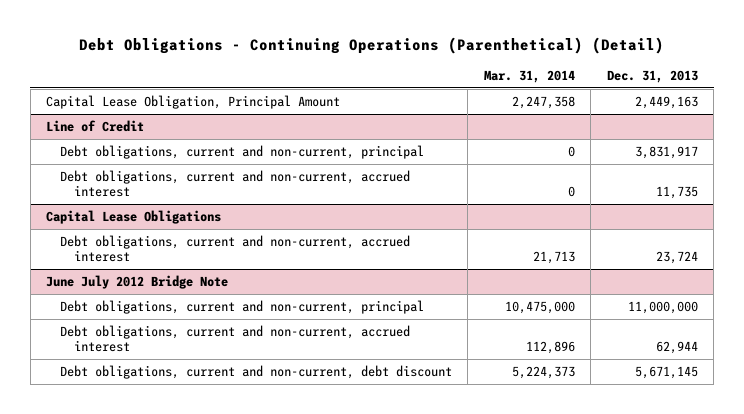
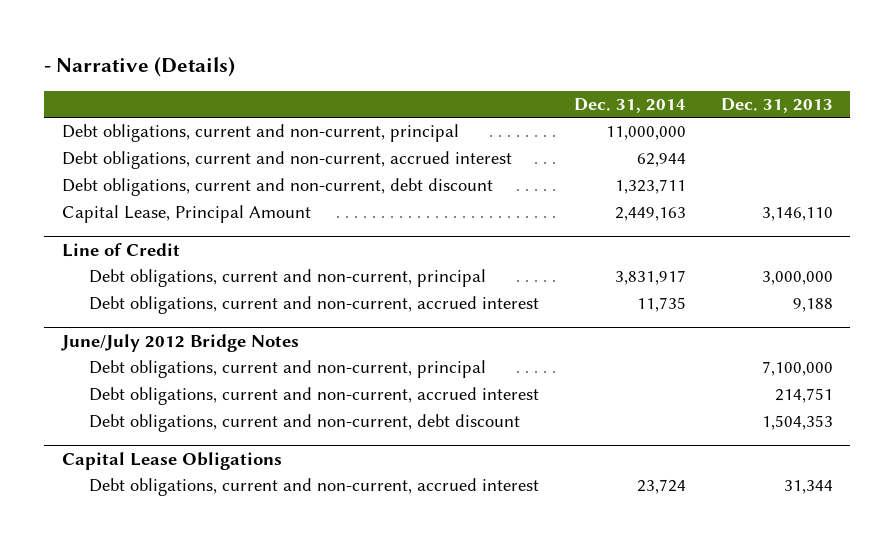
[78,36,664,54] Debt Obligations - Continuing Operations (Parenthetical) (Detail) -> [43,57,235,78] - Narrative (Details)
[483,69,575,83] Mar. 31, 2014 -> none
none -> [573,97,686,113] Dec. 31, 2014
none -> [61,124,459,143] Debt obligations, current and non-current, principal
none -> [61,151,512,170] Debt obligations, current and non-current, accrued interest
none -> [61,178,493,197] Debt obligations, current and non-current, debt discount
[45,95,340,110] Capital Lease Obligation, Principal Amount -> [61,205,311,224] Capital Lease, Principal Amount
[634,96,698,110] 2,449,163 -> [761,207,833,222] 3,146,110
[634,146,698,160] 3,831,917 -> [761,271,833,286] 3,000,000
[655,186,698,200] 11,735 -> [792,298,833,313] 9,188
none -> [60,334,299,353] June/July 2012 Bridge Notes
none -> [88,360,486,379] Debt obligations, current and non-current, principal
none -> [88,387,539,406] Debt obligations, current and non-current, accrued interest
none -> [88,414,520,433] Debt obligations, current and non-current, debt discount
[45,275,228,290] June July 2012 Bridge Note -> none
[59,300,424,315] Debt obligations, current and non-current, principal -> none
[59,325,410,353] Debt obligations, current and non-current, accrued interest -> none
[59,365,452,380] Debt obligations, current and non-current, debt discount -> none
[655,251,698,265] 23,724 -> [783,480,833,495] 31,344

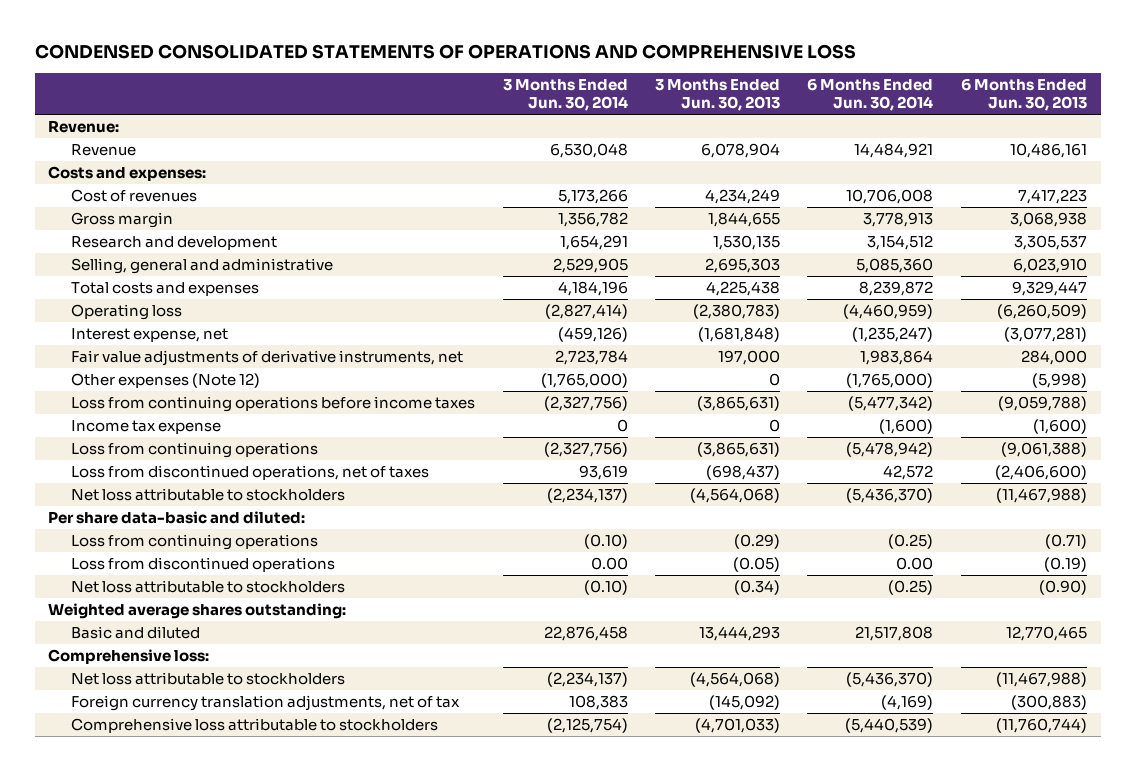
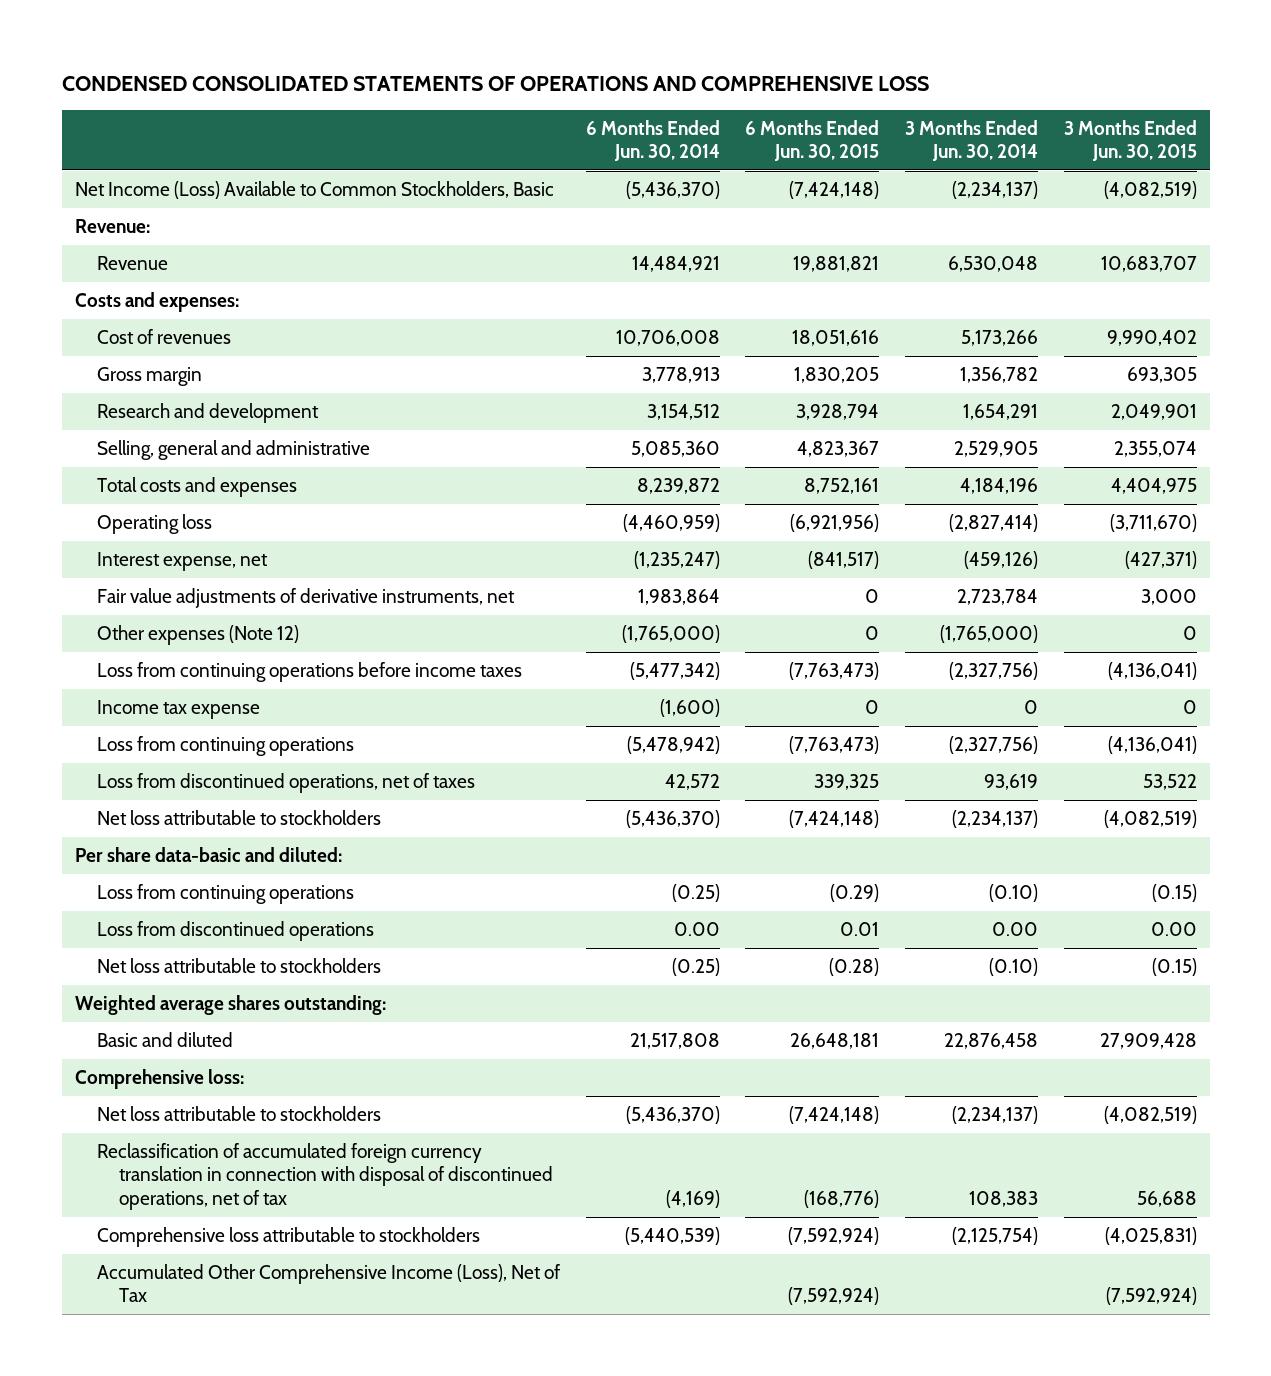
[655,79,781,112] 3 Months Ended Jun. 30, 2013 -> none
[960,78,1087,112] 6 Months Ended Jun. 30, 2013 -> none
none -> [745,119,880,161] 6 Months Ended Jun. 30, 2015
none -> [1063,119,1197,161] 3 Months Ended Jun. 30, 2015
none -> [74,181,554,200] Net Income (Loss) Available to Common Stockholders, Basic
[71,694,461,711] Foreign currency translation adjustments, net of tax -> [96,1143,554,1210] Reclassification of accumulated foreign currency translation in connection with disposal of discontinued operations, net of tax
none -> [96,1264,561,1303] Accumulated Other Comprehensive Income (Loss), Net of Tax

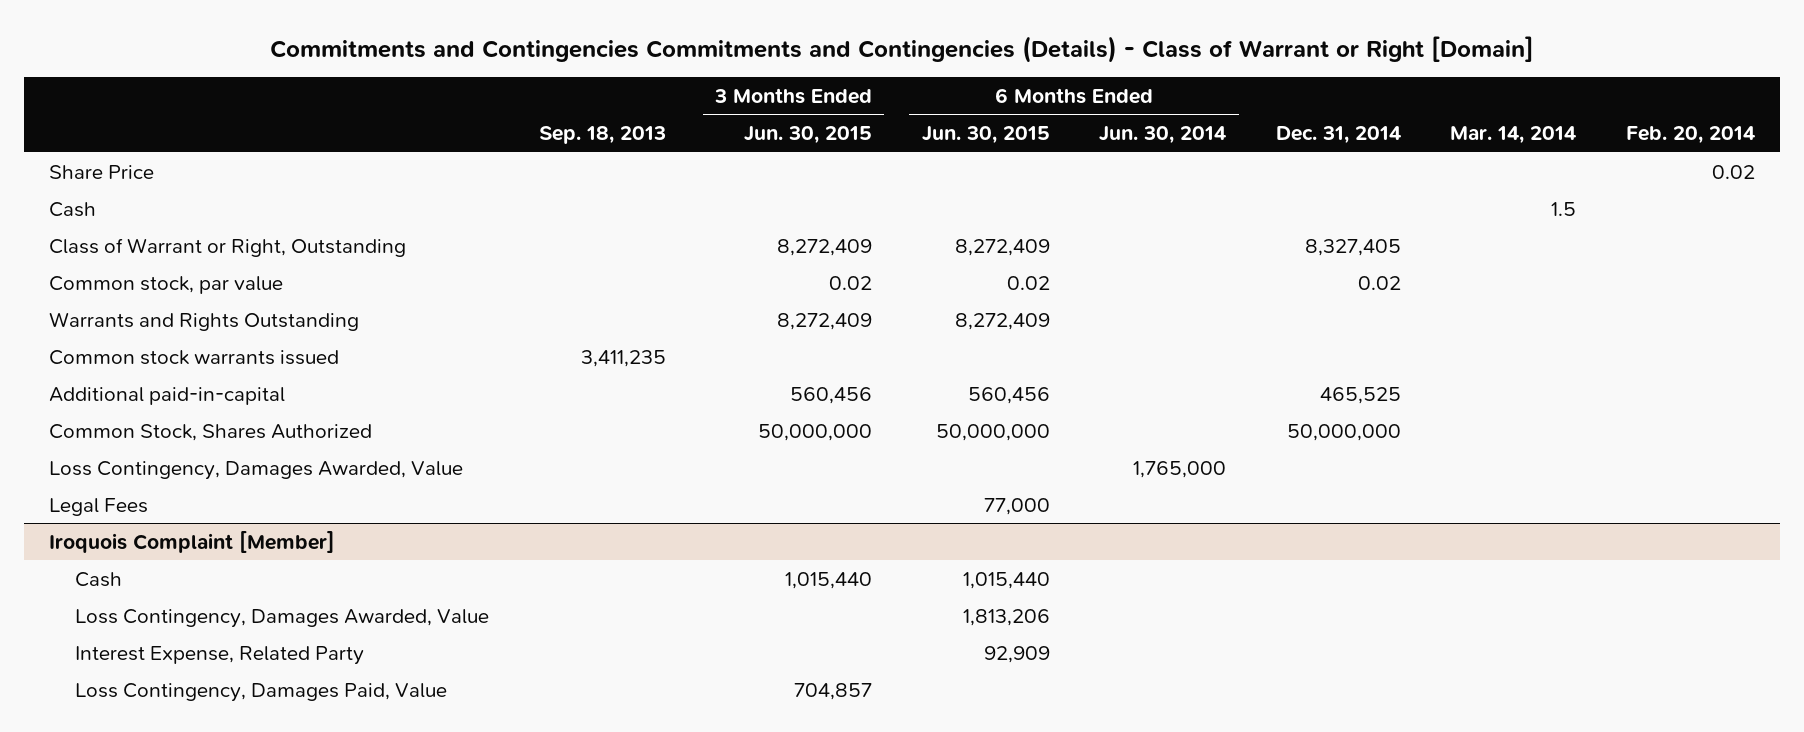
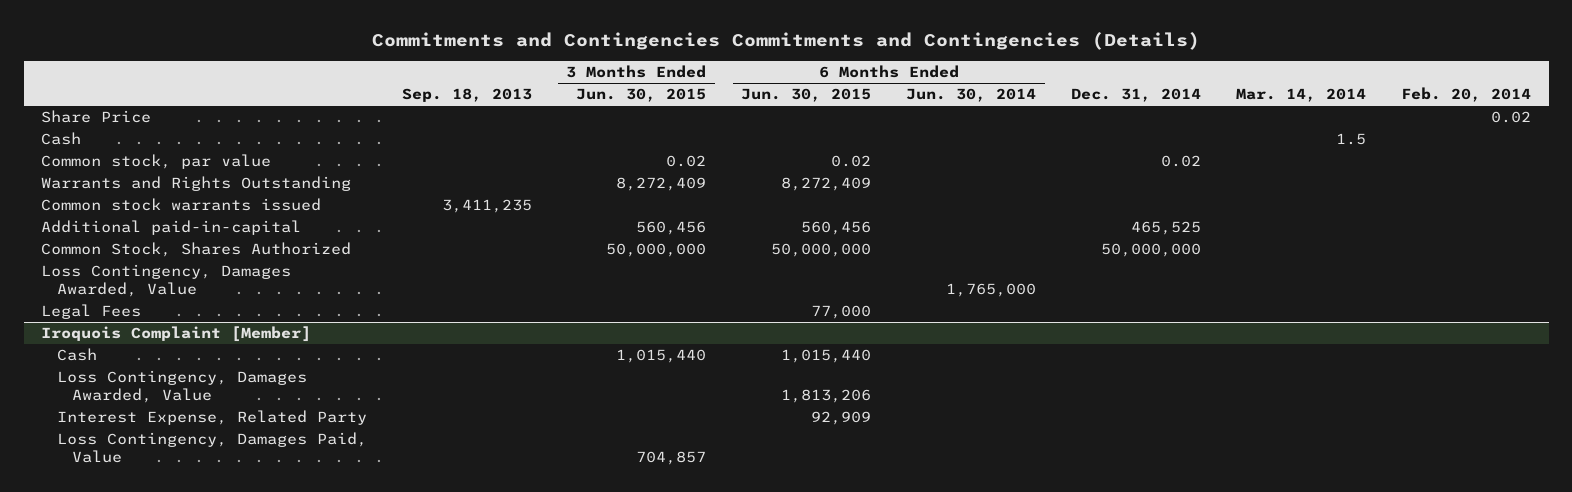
[269,35,1534,63] Commitments and Contingencies Commitments and Contingencies (Details) - Class of Warrant or Right [Domain] -> [372,32,1201,51] Commitments and Contingencies Commitments and Contingencies (Details)
[48,237,406,257] Class of Warrant or Right, Outstanding -> none

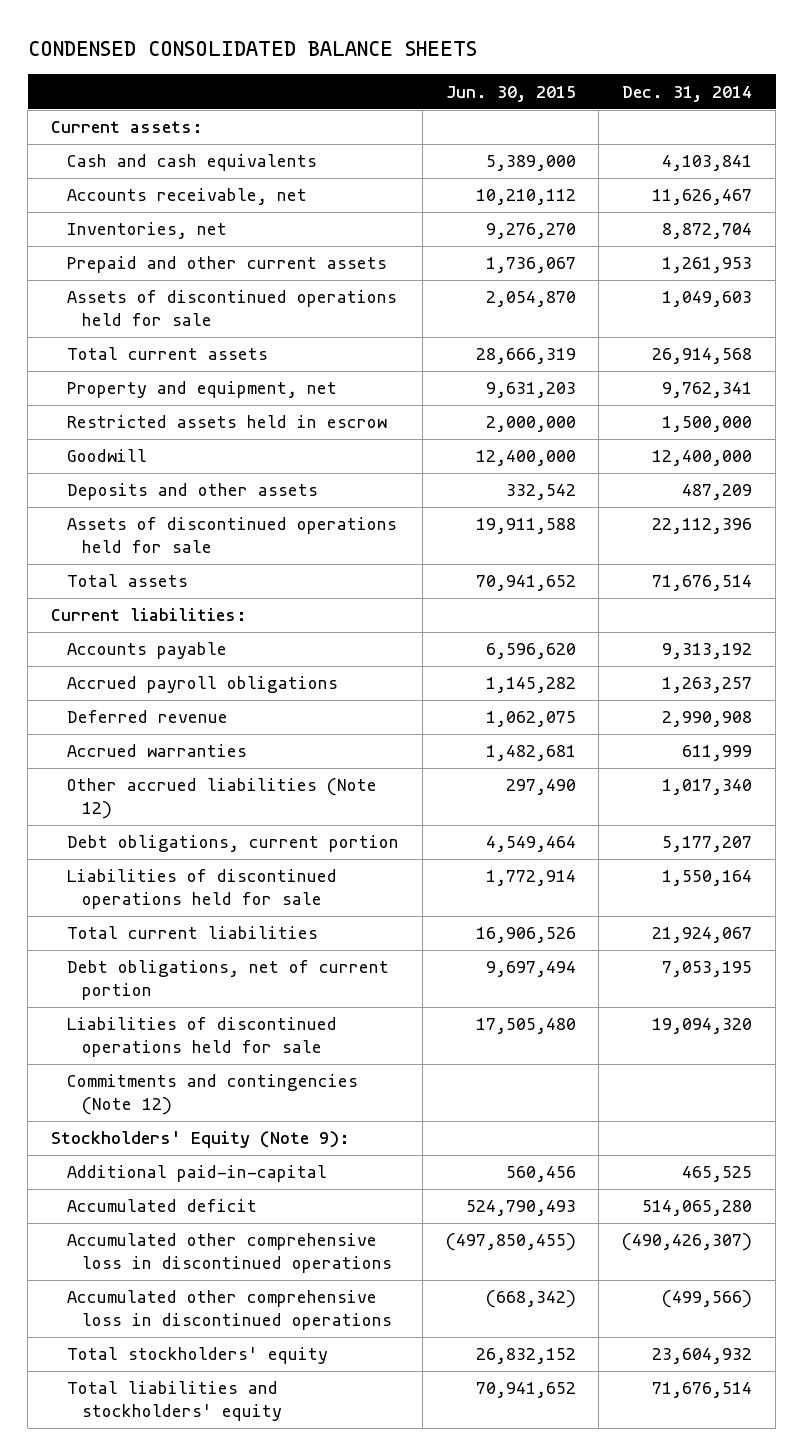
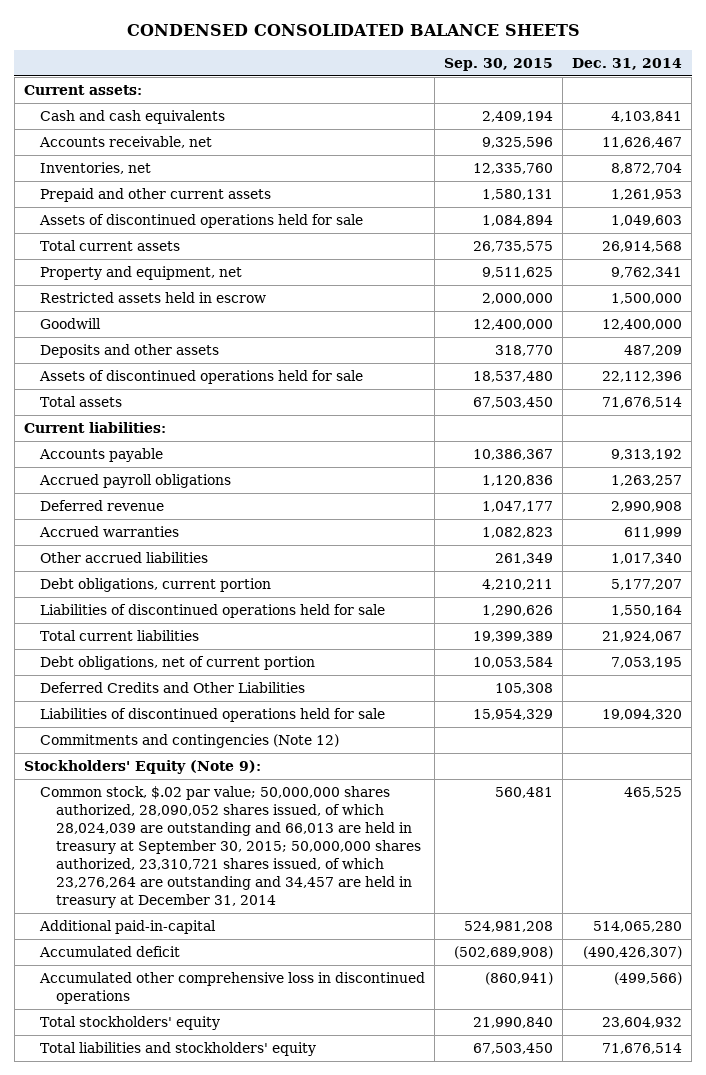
[445,85,576,102] Jun. 30, 2015 -> none
none -> [444,57,554,71] Sep. 30, 2015
[66,778,377,819] Other accrued liabilities (Note 12) -> [40,552,209,564] Other accrued liabilities
none -> [40,682,306,694] Deferred Credits and Other Liabilities
[66,1233,392,1273] Accumulated other comprehensive loss in discontinued operations -> none
none -> [40,786,422,908] Common stock, $.02 par value; 50,000,000 shares authorized, 28,090,052 shares issued, of which 28,024,039 are outstanding and 66,013 are held in treasury at September 30, 2015; 50,000,000 shares authorized, 23,310,721 shares issued, of which 23,276,264 are outstanding and 34,457 are held in treasury at December 31, 2014
[682,1166,753,1183] 465,525 -> [593,921,683,933] 514,065,280
[642,1200,753,1217] 514,065,280 -> [583,946,683,960] (490,426,307)

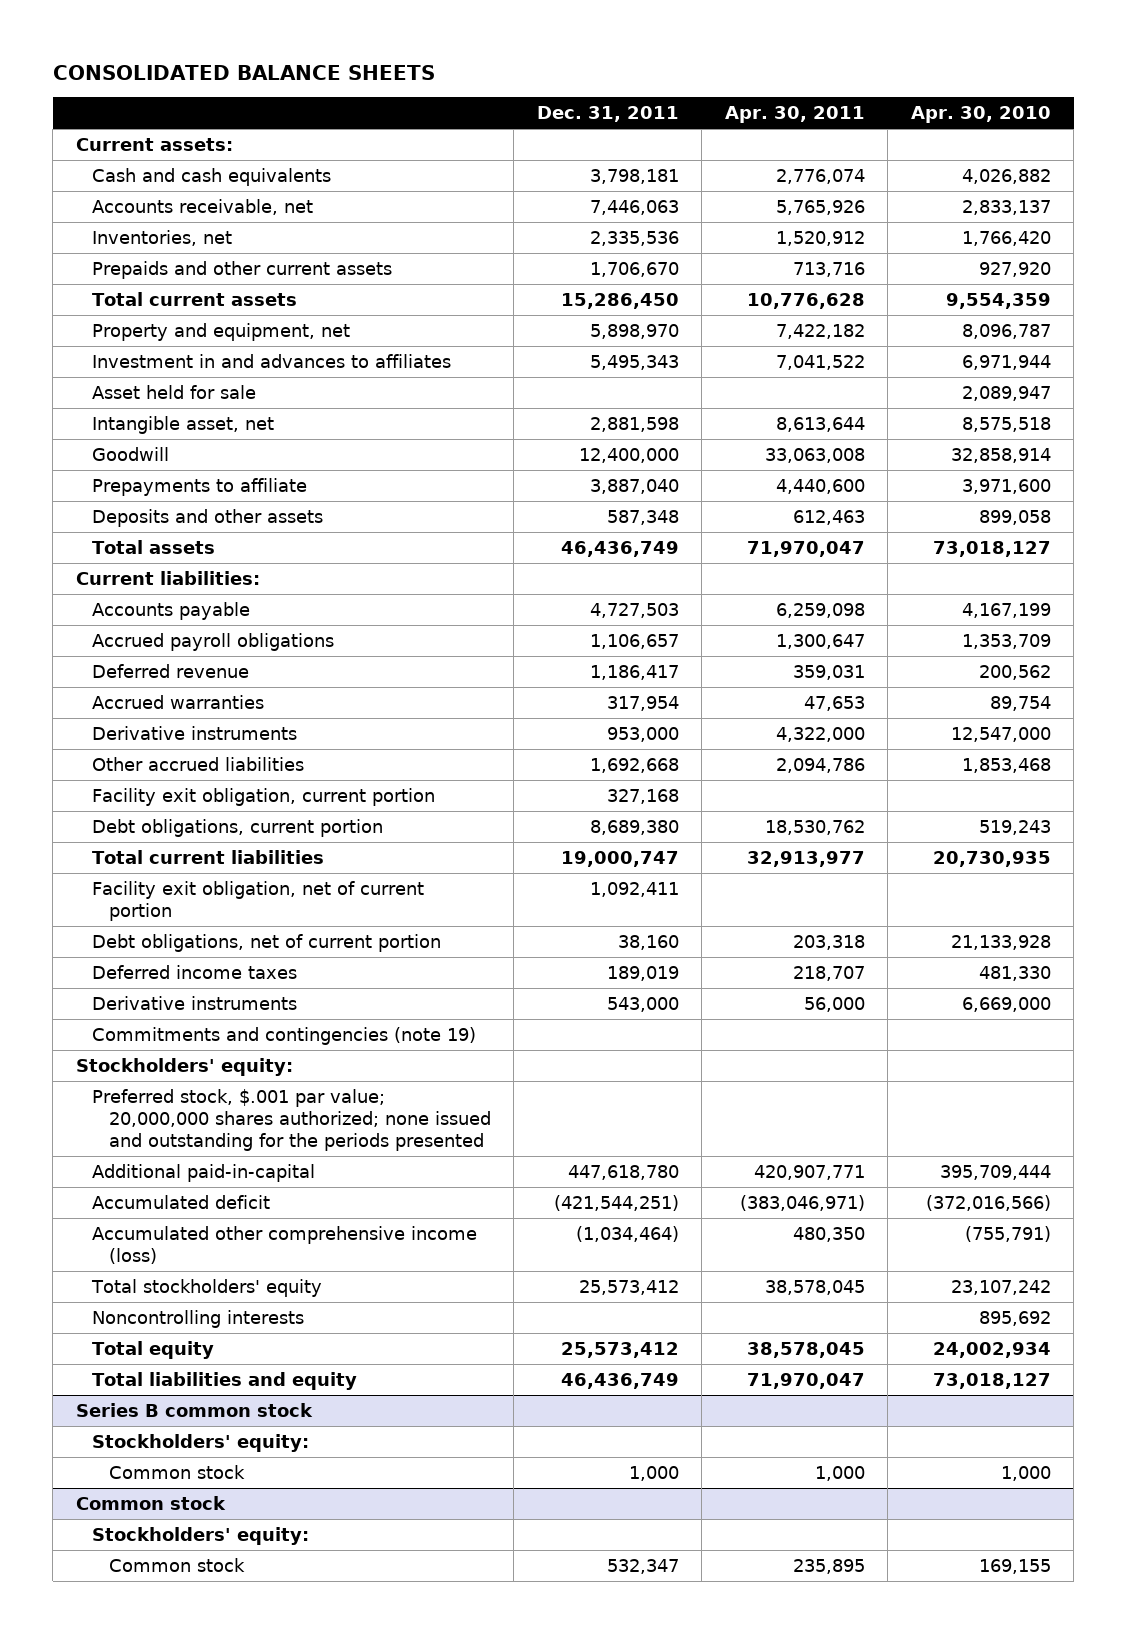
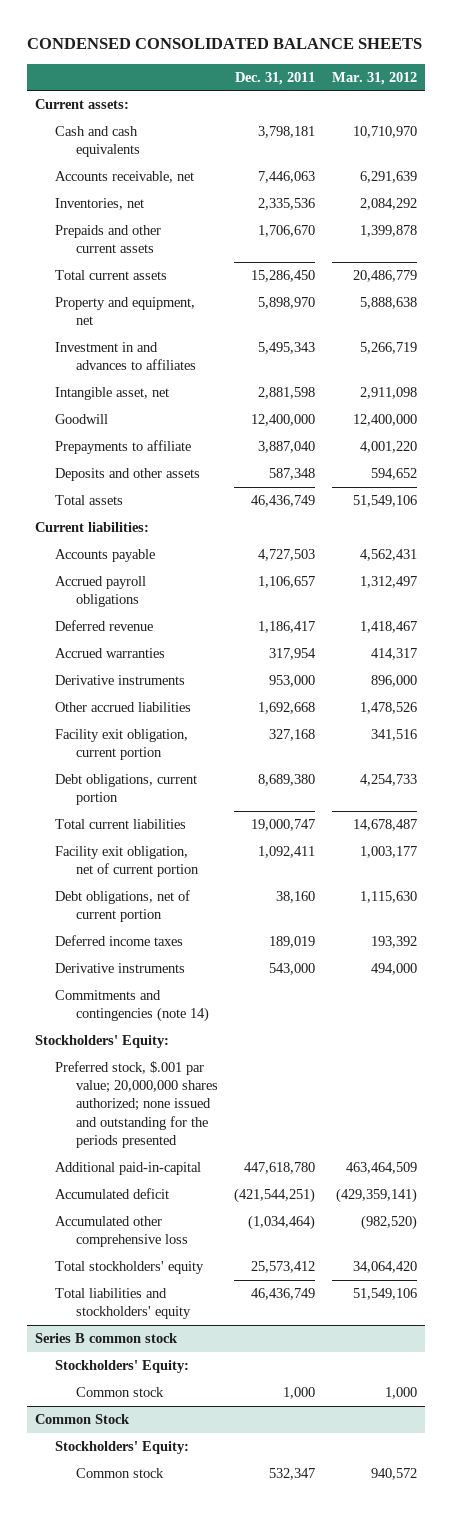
[52,64,435,80] CONSOLIDATED BALANCE SHEETS -> [26,38,422,50] CONDENSED CONSOLIDATED BALANCE SHEETS
[724,106,865,124] Apr. 30, 2011 -> none
[910,106,1051,124] Apr. 30, 2010 -> none
none -> [331,71,417,85] Mar. 31, 2012
[92,384,257,399] Asset held for sale -> none
[92,1026,477,1045] Commitments and contingencies (note 19) -> [55,990,209,1023] Commitments and contingencies (note 14)
[75,1057,293,1076] Stockholders' equity: -> [35,1035,170,1049] Stockholders' Equity:
[92,1225,478,1265] Accumulated other comprehensive income (loss) -> [55,1216,188,1248] Accumulated other comprehensive loss
[92,1309,305,1328] Noncontrolling interests -> none
[92,1340,215,1359] Total equity -> none
[92,1371,358,1390] Total liabilities and equity -> [55,1288,191,1320] Total liabilities and stockholders' equity
[92,1433,310,1452] Stockholders' equity: -> [55,1360,190,1374] Stockholders' Equity:
[75,1495,226,1510] Common stock -> [35,1414,131,1425] Common Stock
[92,1526,310,1545] Stockholders' equity: -> [55,1441,190,1455] Stockholders' Equity:

